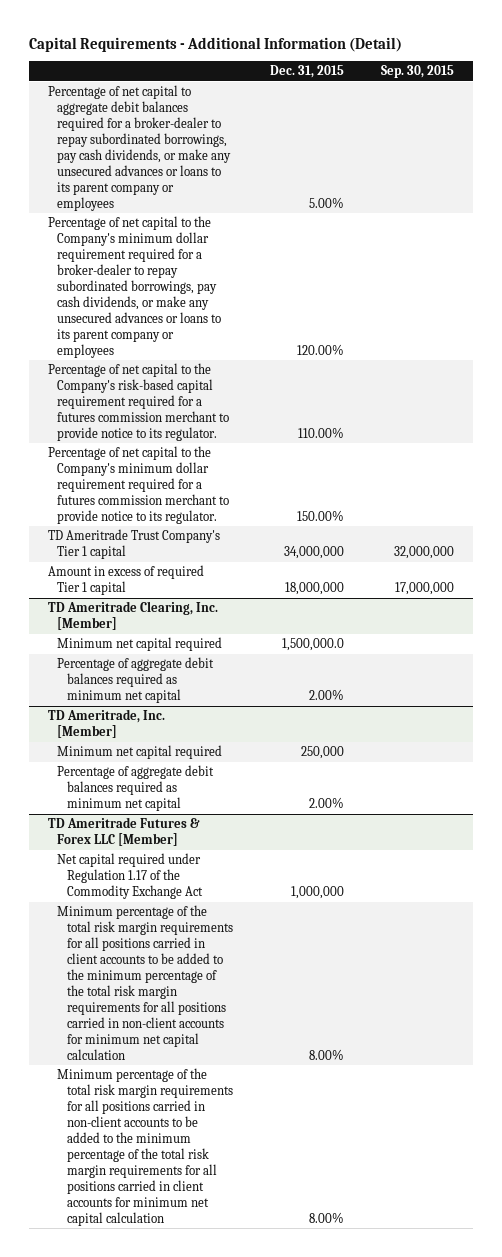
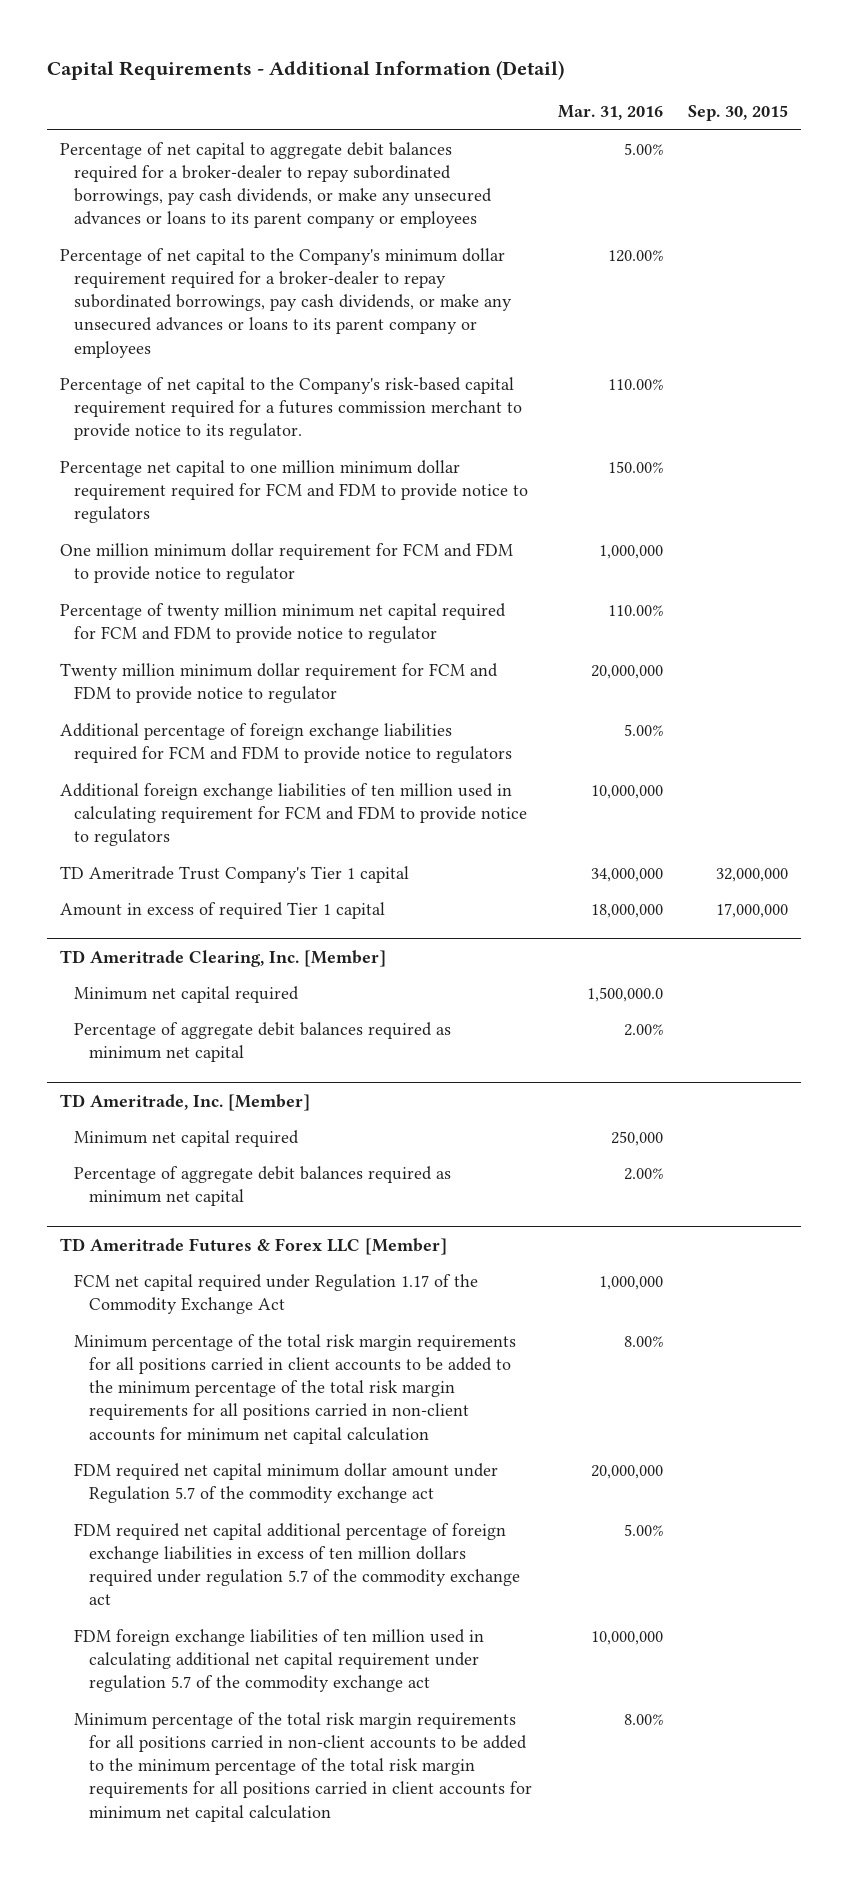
[270,65,345,79] Dec. 31, 2015 -> none
none -> [557,105,663,121] Mar. 31, 2016
[47,446,230,524] Percentage of net capital to the Company's minimum dollar requirement required for a futures commission merchant to provide notice to its regulator. -> none
none -> [60,460,529,524] Percentage net capital to one million minimum dollar requirement required for FCM and FDM to provide notice to regulators
none -> [60,543,514,584] One million minimum dollar requirement for FCM and FDM to provide notice to regulator
none -> [60,603,507,644] Percentage of twenty million minimum net capital required for FCM and FDM to provide notice to regulator
none -> [60,663,499,704] Twenty million minimum dollar requirement for FCM and FDM to provide notice to regulator
none -> [60,723,513,764] Additional percentage of foreign exchange liabilities required for FCM and FDM to provide notice to regulators
none -> [60,783,528,847] Additional foreign exchange liabilities of ten million used in calculating requirement for FCM and FDM to provide notice to regulators
[57,853,203,899] Net capital required under Regulation 1.17 of the Commodity Exchange Act -> [74,1274,479,1315] FCM net capital required under Regulation 1.17 of the Commodity Exchange Act
none -> [74,1463,499,1504] FDM required net capital minimum dollar amount under Regulation 5.7 of the commodity exchange act
none -> [74,1523,520,1606] FDM required net capital additional percentage of foreign exchange liabilities in excess of ten million dollars required under regulation 5.7 of the commodity exchange act
none -> [74,1629,485,1693] FDM foreign exchange liabilities of ten million used in calculating additional net capital requirement under regulation 5.7 of the commodity exchange act

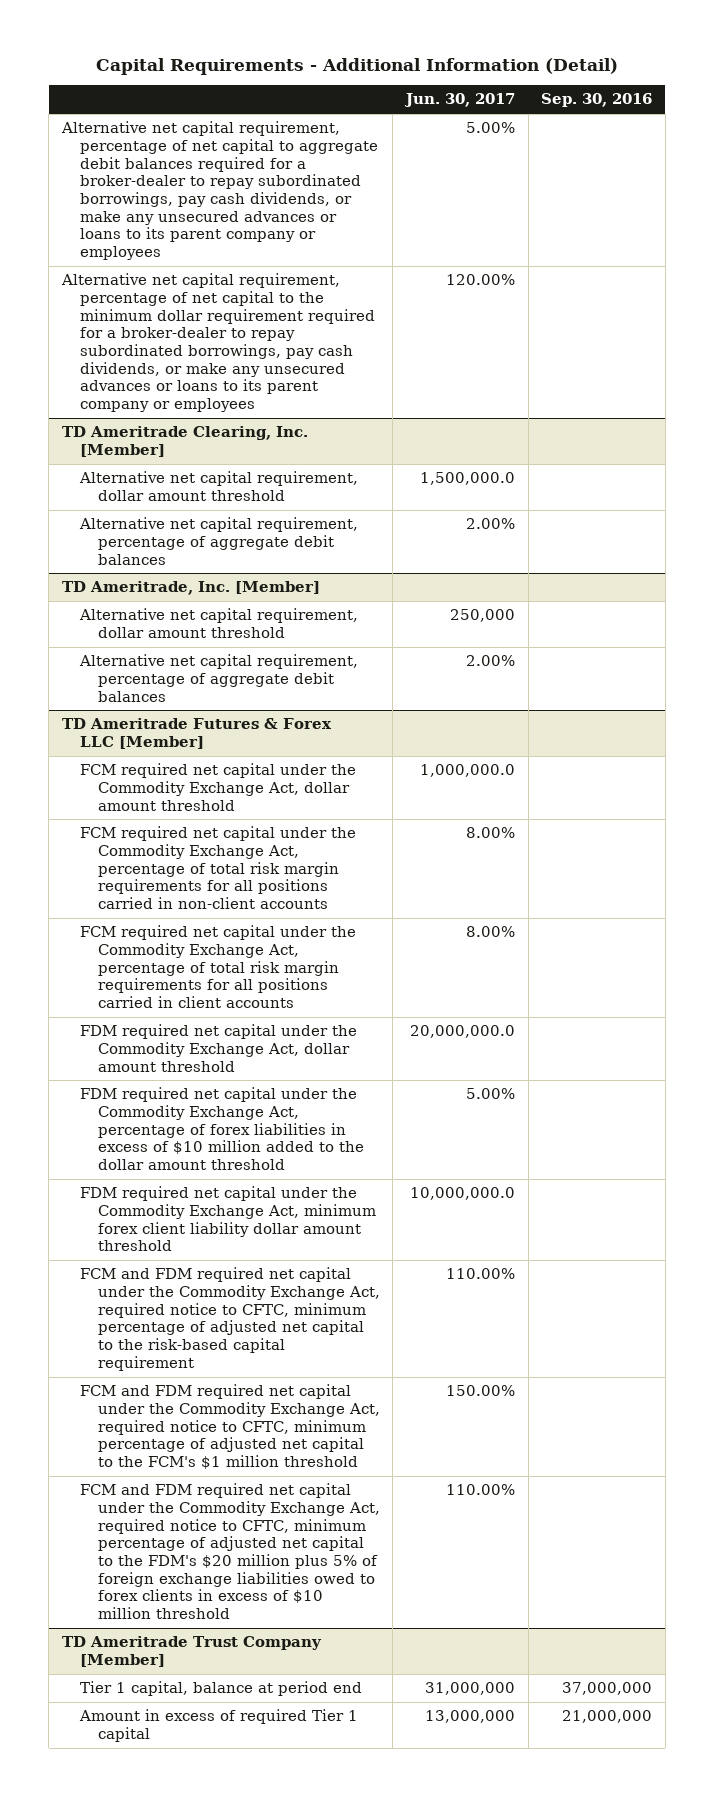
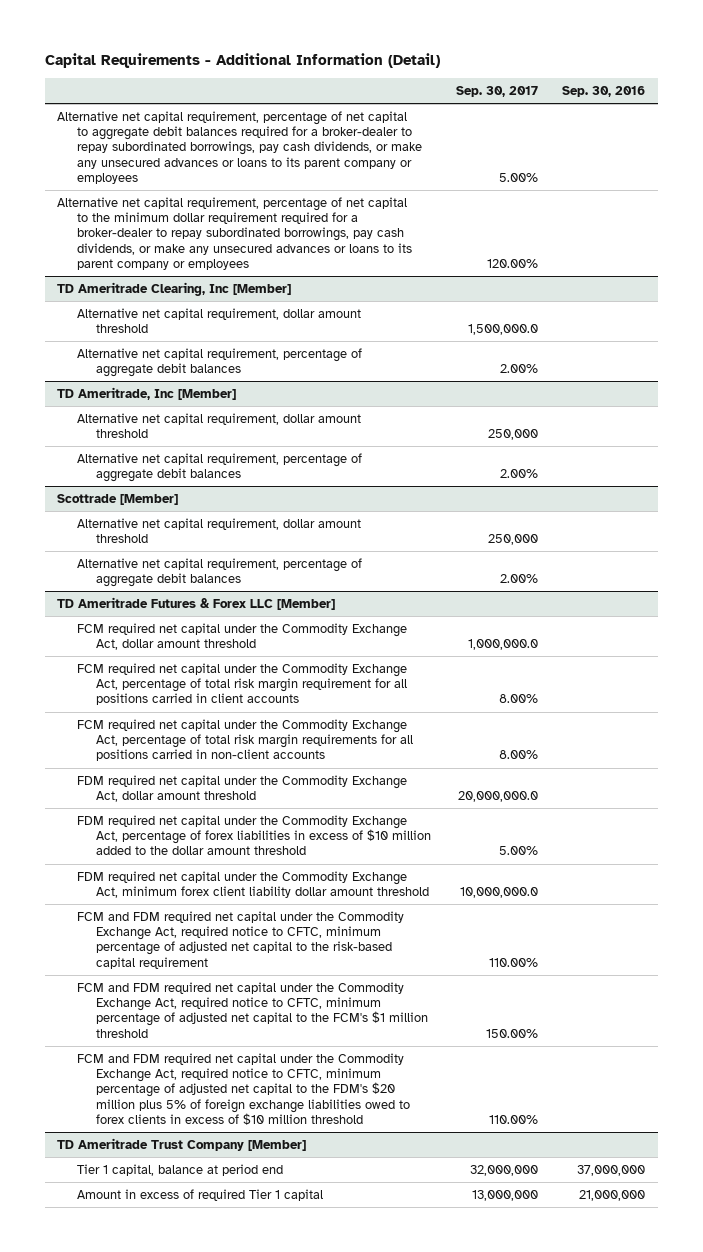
[404,93,516,108] Jun. 30, 2017 -> none
none -> [455,85,538,97] Sep. 30, 2017
[61,426,308,457] TD Ameritrade Clearing, Inc. [Member] -> [57,281,292,296] TD Ameritrade Clearing, Inc [Member]
[61,581,320,596] TD Ameritrade, Inc. [Member] -> [57,386,237,400] TD Ameritrade, Inc [Member]
none -> [57,493,179,505] Scottrade [Member]
none -> [76,517,361,544] Alternative net capital requirement, dollar amount threshold
none -> [76,557,362,588] Alternative net capital requirement, percentage of aggregate debit balances
none -> [76,662,408,706] FCM required net capital under the Commodity Exchange Act, percentage of total risk margin requirement for all positions carried in client accounts
[79,925,356,1009] FCM required net capital under the Commodity Exchange Act, percentage of total risk margin requirements for all positions carried in client accounts -> none

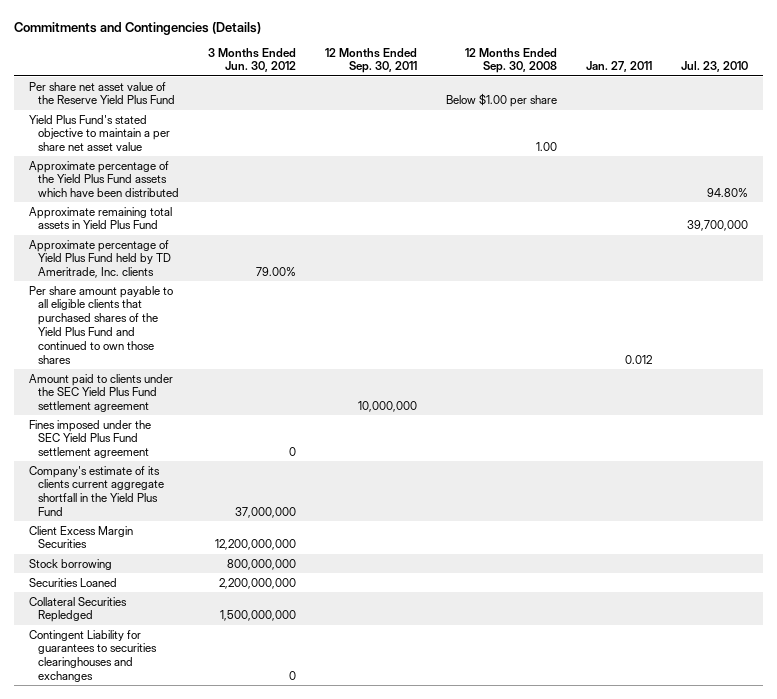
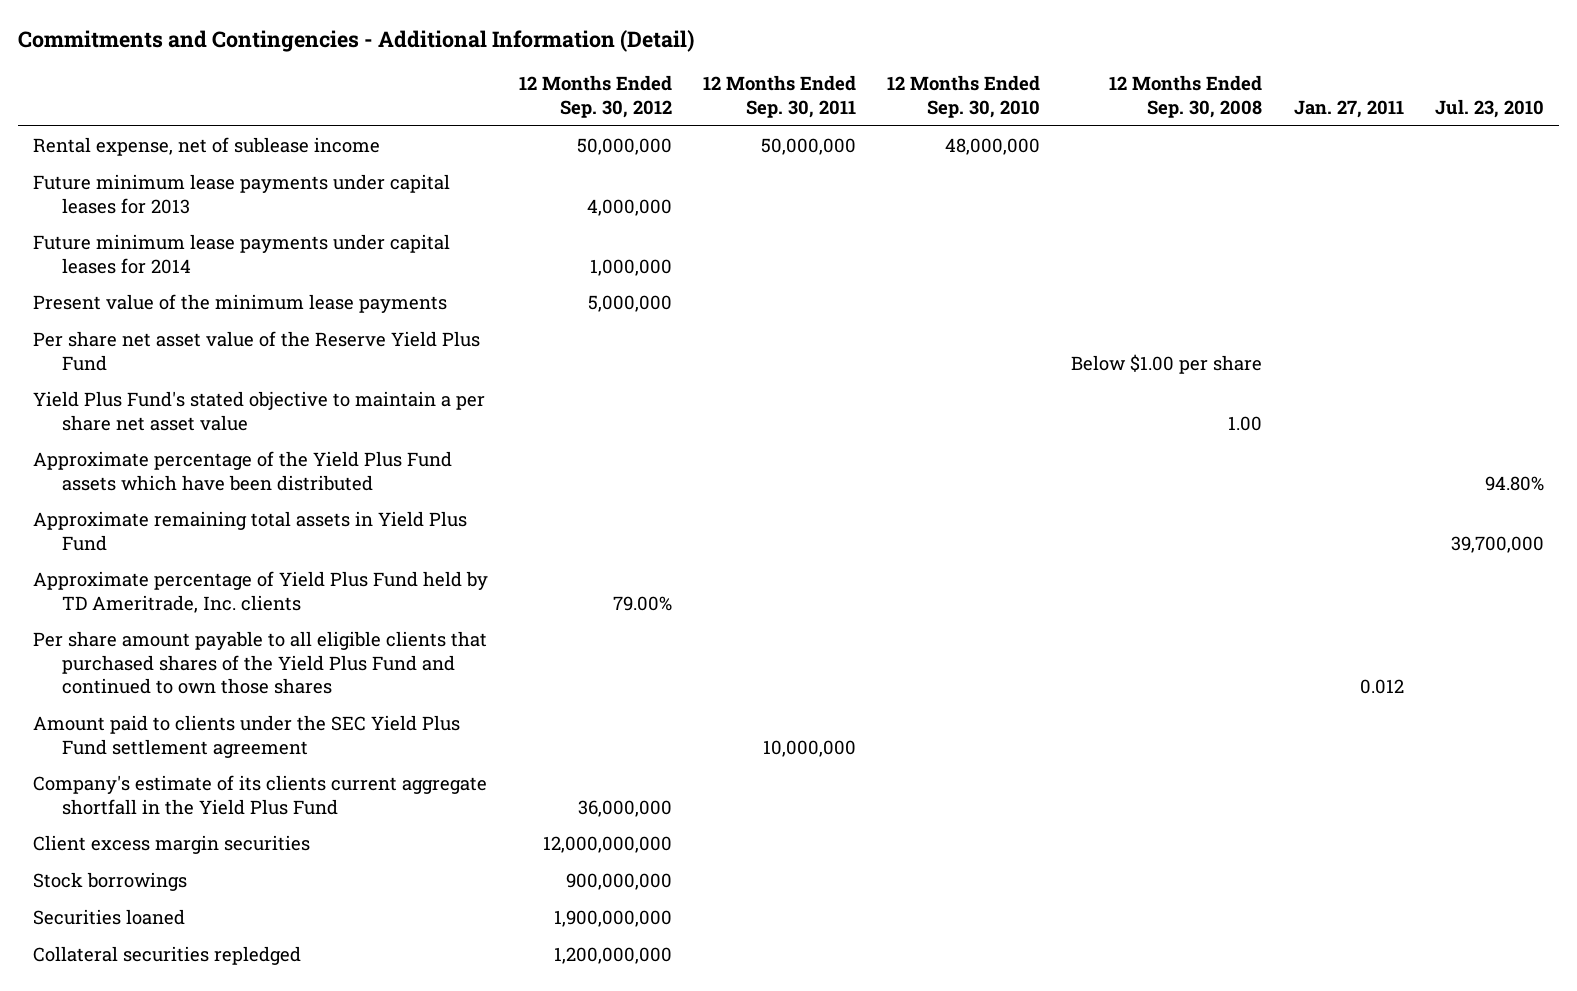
[14,21,262,35] Commitments and Contingencies (Details) -> [17,29,694,52] Commitments and Contingencies - Additional Information (Detail)
[208,47,297,73] 3 Months Ended Jun. 30, 2012 -> none
none -> [519,75,673,118] 12 Months Ended Sep. 30, 2012
none -> [887,75,1041,118] 12 Months Ended Sep. 30, 2010
none -> [33,137,381,157] Rental expense, net of sublease income
none -> [33,174,451,214] Future minimum lease payments under capital leases for 2013
none -> [33,234,451,274] Future minimum lease payments under capital leases for 2014
none -> [33,294,448,314] Present value of the minimum lease payments
[28,419,151,459] Fines imposed under the SEC Yield Plus Fund settlement agreement -> none
[28,629,158,682] Contingent Liability for guarantees to securities clearinghouses and exchanges -> none
[28,525,133,549] Client Excess Margin Securities -> [33,835,311,855] Client excess margin securities
[28,558,112,570] Stock borrowing -> [33,872,188,892] Stock borrowings
[28,577,117,587] Securities Loaned -> [33,909,186,926] Securities loaned
[28,596,127,623] Collateral Securities Repledged -> [33,946,302,966] Collateral securities repledged

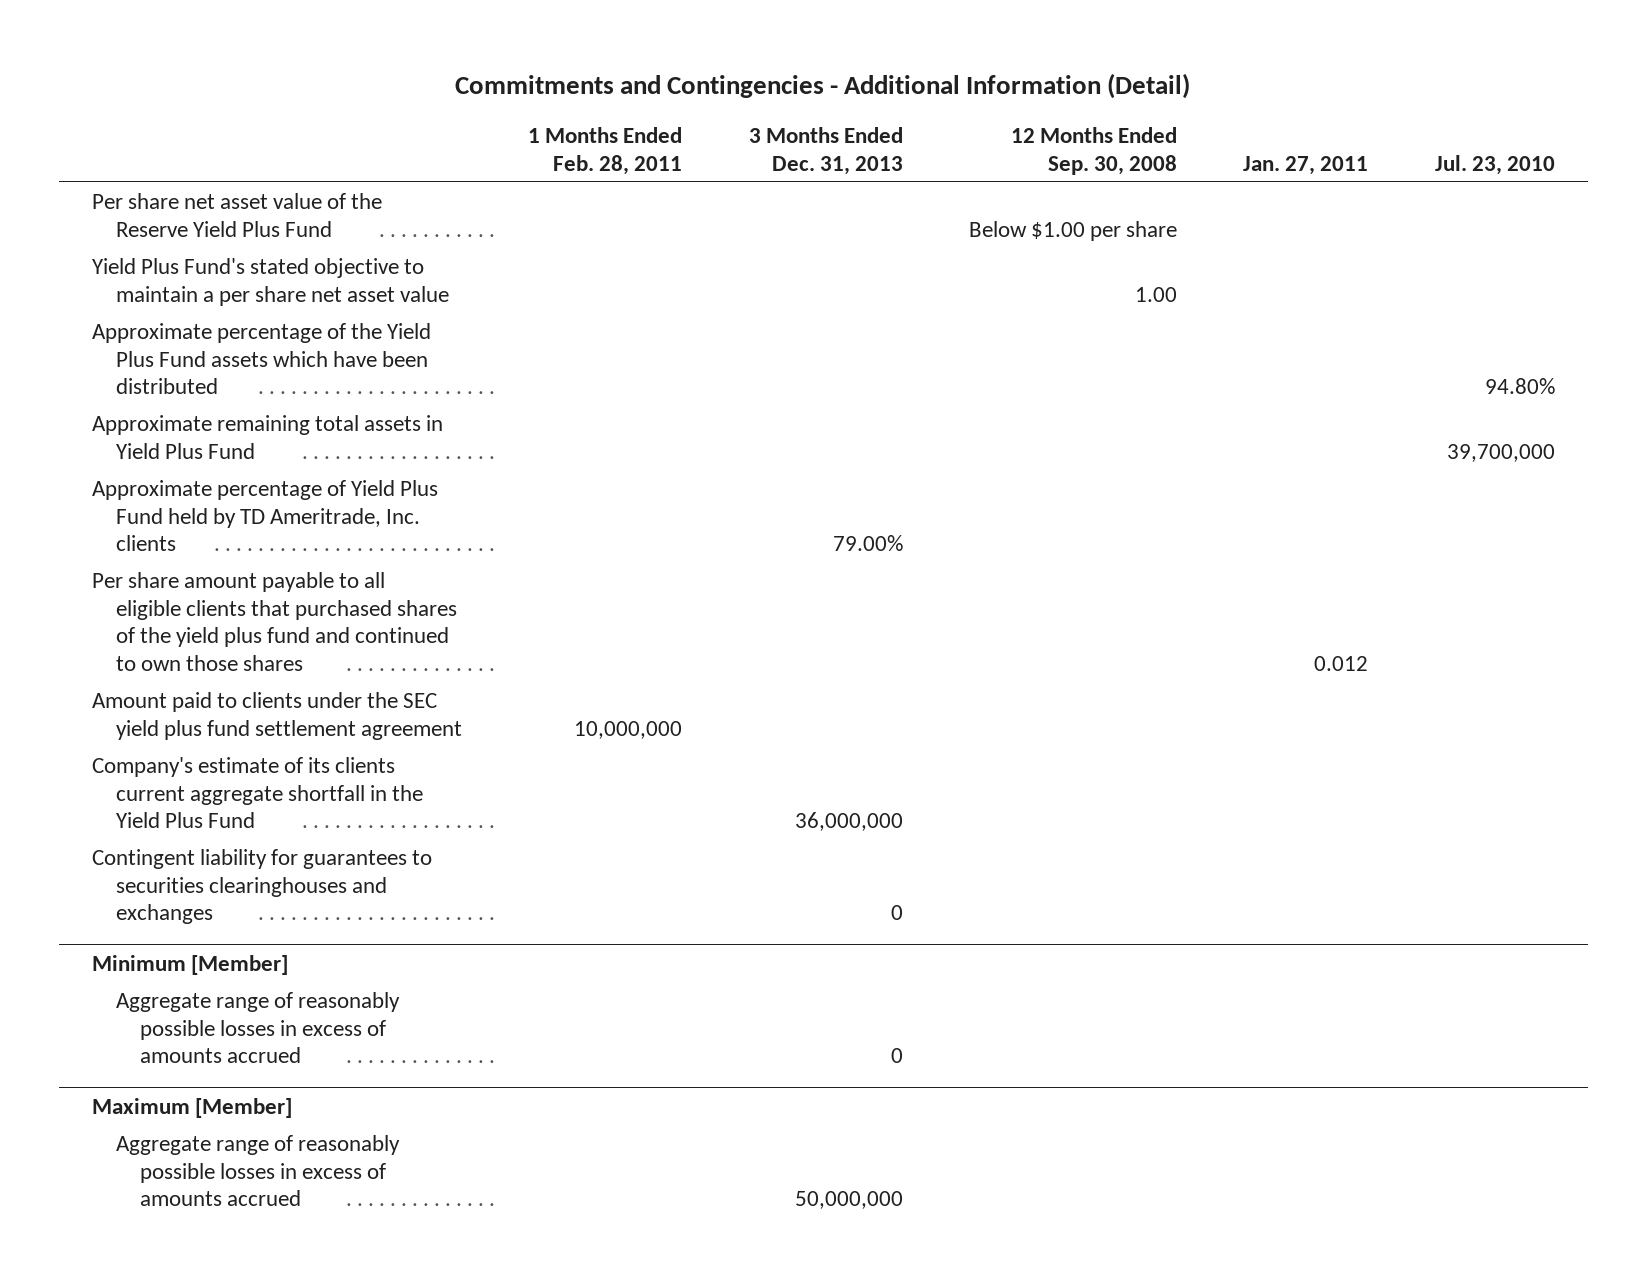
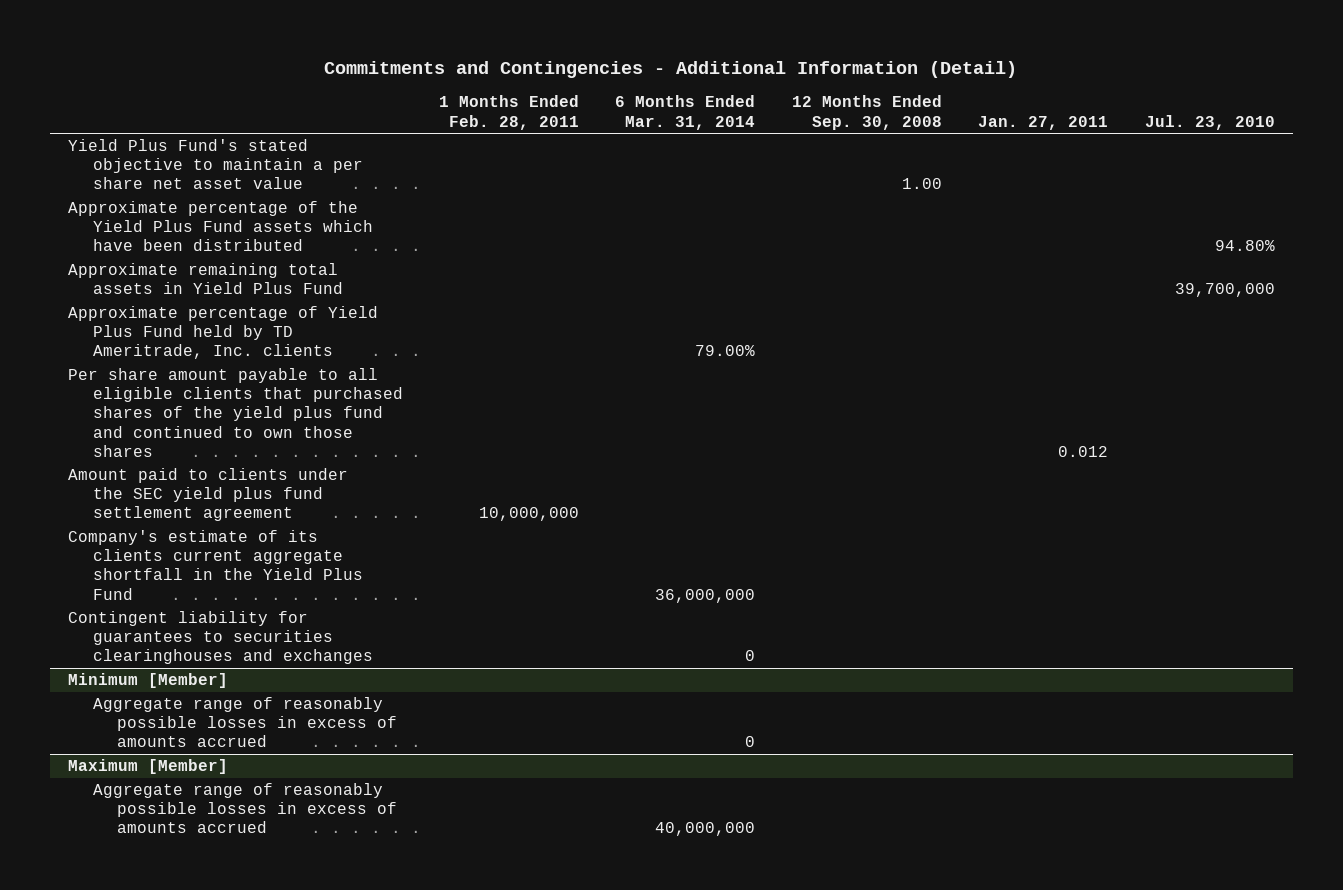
[748,127,903,175] 3 Months Ended Dec. 31, 2013 -> none
none -> [615,95,756,130] 6 Months Ended Mar. 31, 2014
[91,193,382,237] Per share net asset value of the Reserve Yield Plus Fund -> none

